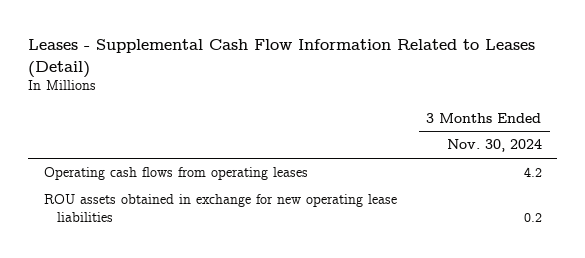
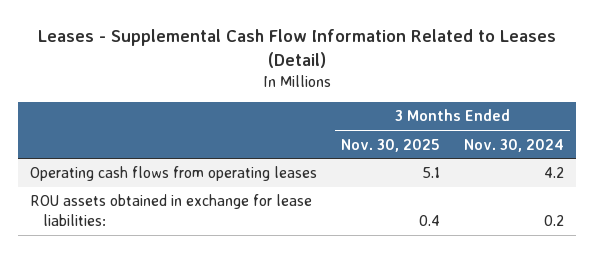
none -> [341,138,441,152] Nov. 30, 2025
[43,194,397,222] ROU assets obtained in exchange for new operating lease liabilities -> [30,194,313,226] ROU assets obtained in exchange for lease liabilities:

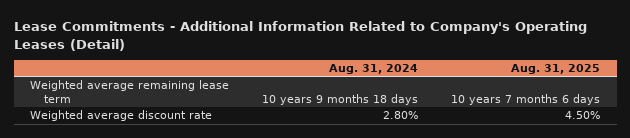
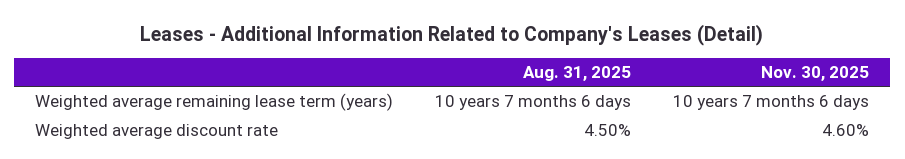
[13,21,587,51] Lease Commitments - Additional Information Related to Company's Operating Leases (Detail) -> [140,23,764,46] Leases - Additional Information Related to Company's Leases (Detail)
[329,64,419,75] Aug. 31, 2024 -> none
none -> [761,65,870,81] Nov. 30, 2025
[30,80,230,103] Weighted average remaining lease term -> [35,93,394,112] Weighted average remaining lease term (years)

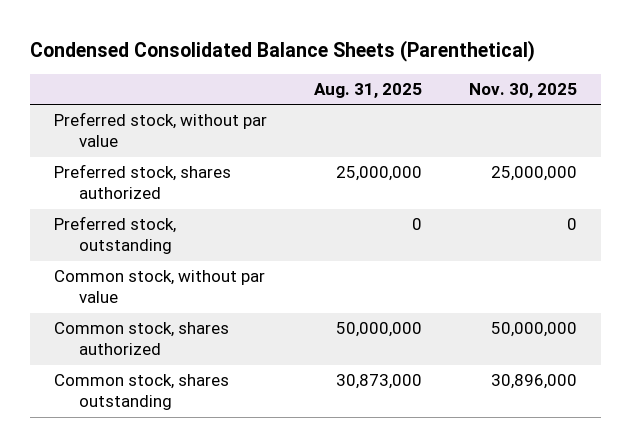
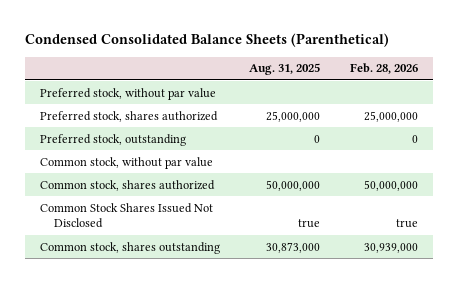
[469,82,578,98] Nov. 30, 2025 -> none
none -> [350,63,419,75] Feb. 28, 2026
none -> [39,202,213,229] Common Stock Shares Issued Not Disclosed

